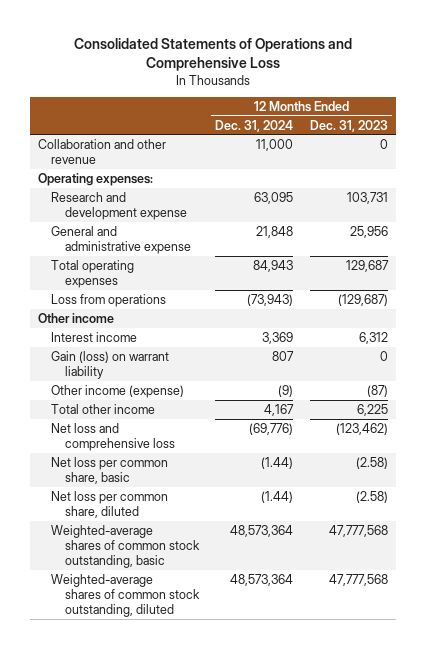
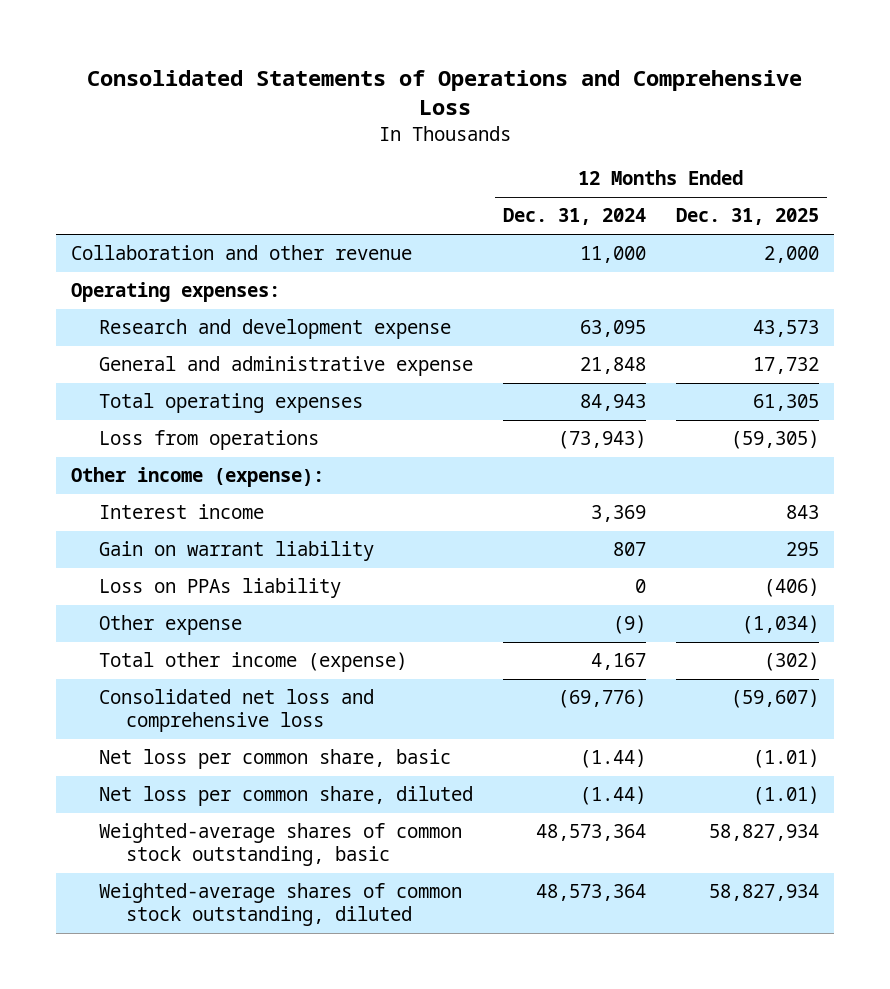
[310,119,389,132] Dec. 31, 2023 -> none
none -> [676,208,820,226] Dec. 31, 2025
[38,312,115,323] Other income -> [71,467,325,488] Other income (expense):
[51,350,170,380] Gain (loss) on warrant liability -> [98,541,374,562] Gain on warrant liability
none -> [98,578,341,599] Loss on PPAs liability
[51,384,185,398] Other income (expense) -> [98,615,242,636] Other expense
[51,403,156,414] Total other income -> [98,652,407,673] Total other income (expense)
[51,422,175,452] Net loss and comprehensive loss -> [98,689,374,733] Consolidated net loss and comprehensive loss

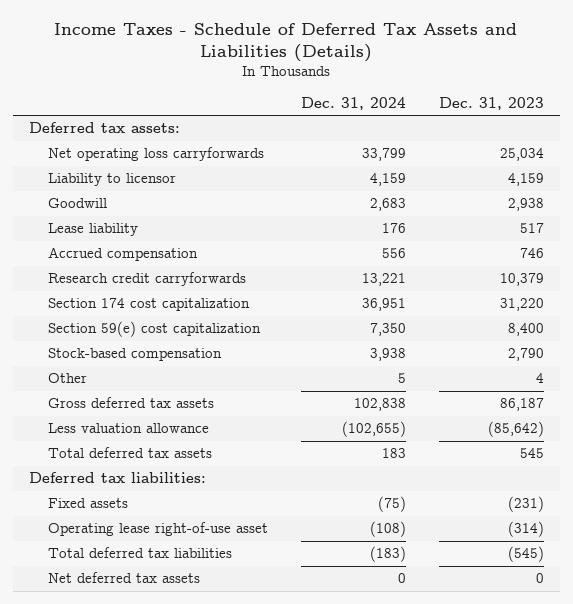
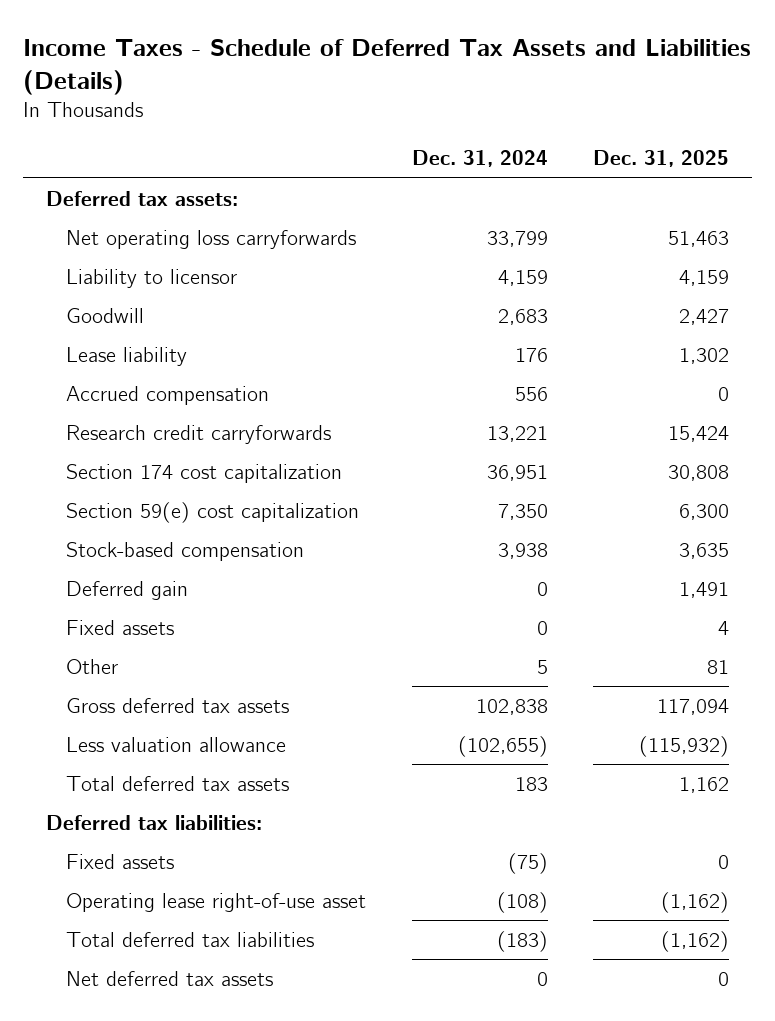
[438,96,544,110] Dec. 31, 2023 -> none
none -> [593,150,730,168] Dec. 31, 2025
none -> [66,580,189,600] Deferred gain
none -> [66,619,175,635] Fixed assets

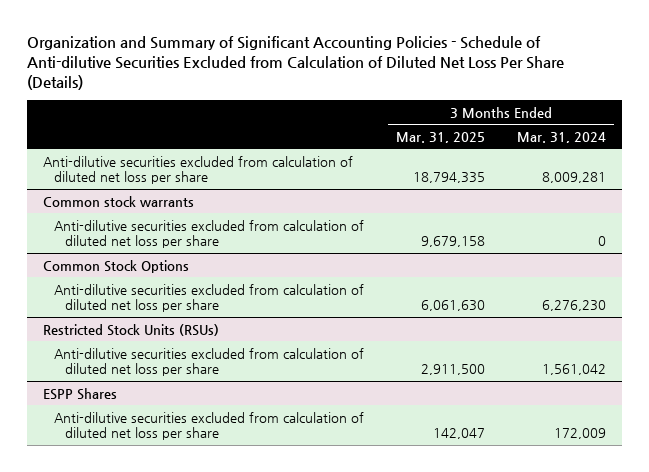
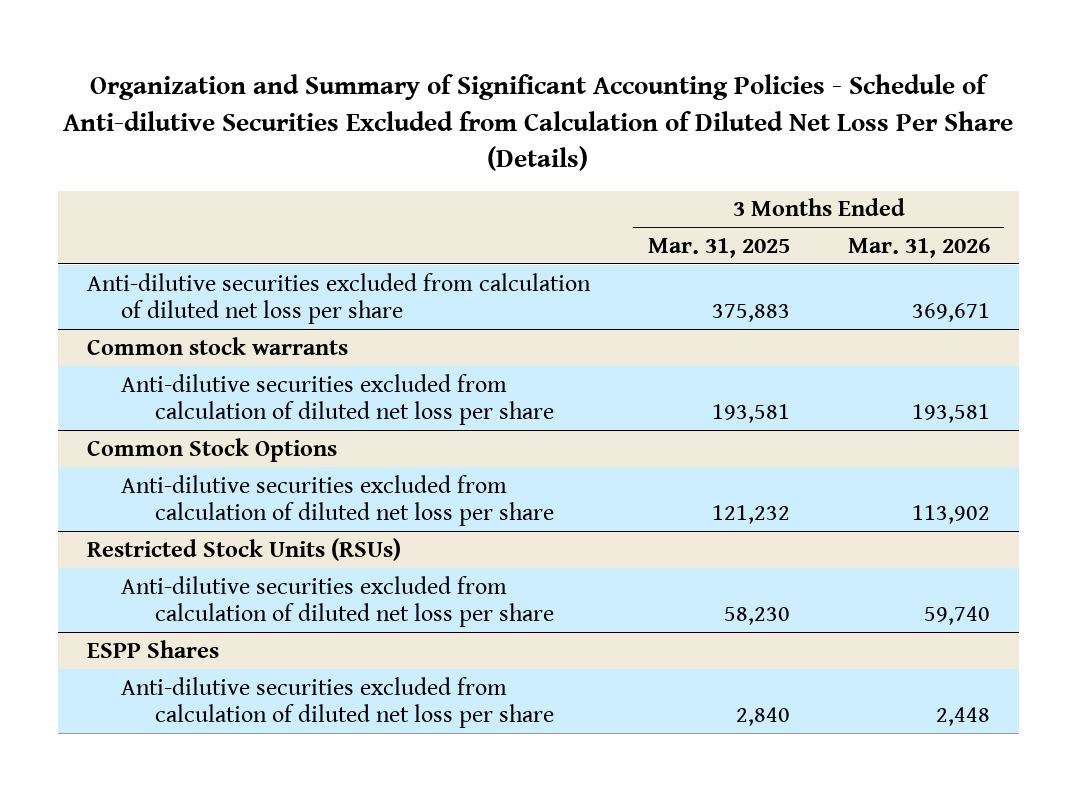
[516,131,606,143] Mar. 31, 2024 -> none
none -> [847,237,990,258] Mar. 31, 2026
[412,172,485,184] 18,794,335 -> [711,303,790,322] 375,883
[420,236,485,248] 9,679,158 -> [711,403,790,423] 193,581
[420,300,485,312] 6,061,630 -> [711,504,790,524] 121,232
[420,364,485,376] 2,911,500 -> [723,606,790,625] 58,230
[432,428,485,440] 142,047 -> [735,706,790,726] 2,840

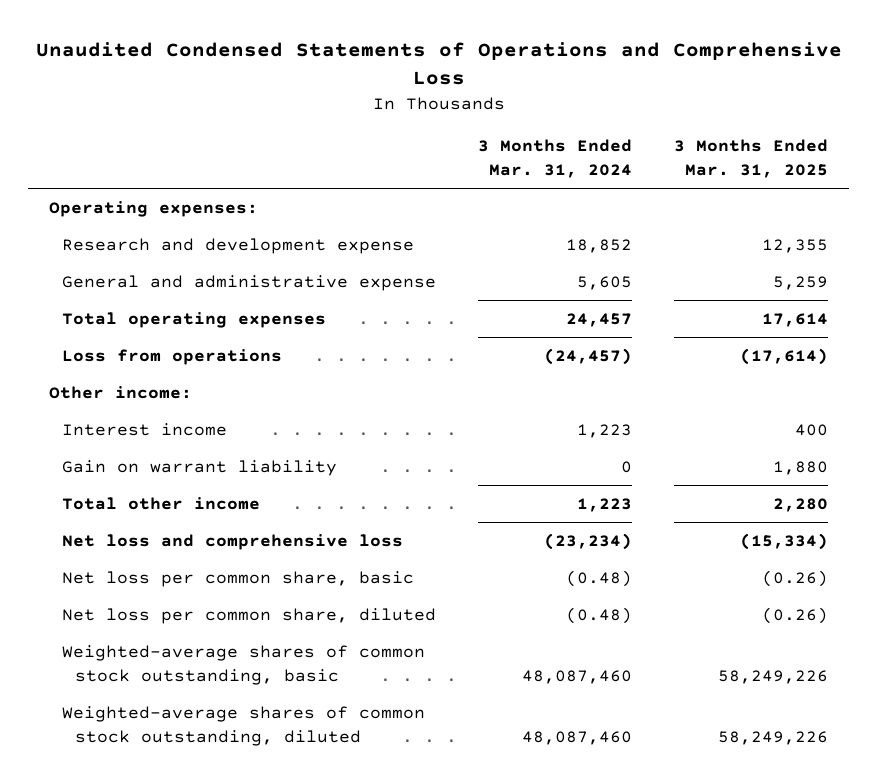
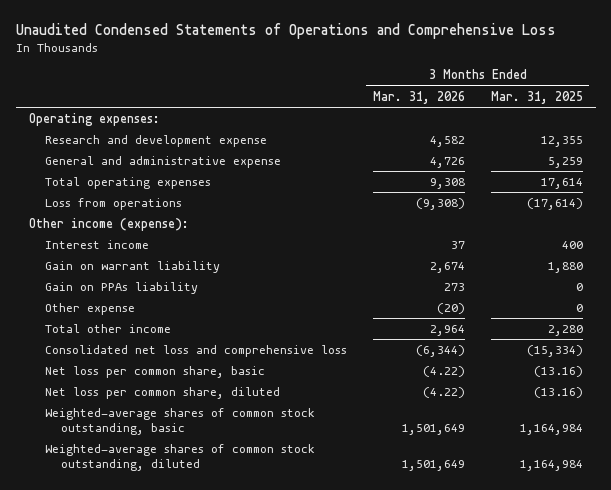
[478,139,633,178] 3 Months Ended Mar. 31, 2024 -> none
none -> [372,90,465,104] Mar. 31, 2026
[49,386,193,400] Other income: -> [28,217,189,231] Other income (expense):
none -> [45,281,199,294] Gain on PPAs liability
none -> [45,302,136,315] Other expense
[61,534,403,551] Net loss and comprehensive loss -> [45,344,348,357] Consolidated net loss and comprehensive loss
[762,570,829,588] (0.26) -> [533,365,583,377] (13.16)
[762,607,829,625] (0.26) -> [533,386,583,398] (13.16)
[718,669,829,684] 58,249,226 -> [519,423,583,435] 1,164,984
[718,730,829,745] 58,249,226 -> [519,459,583,471] 1,164,984

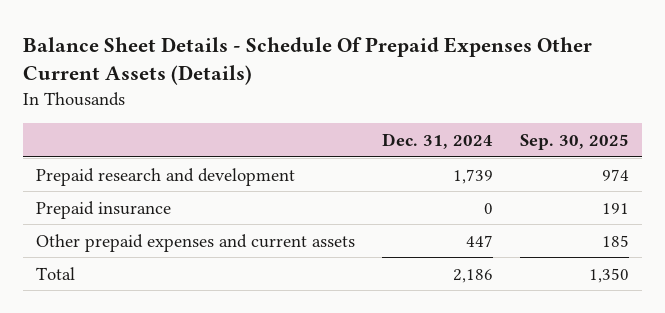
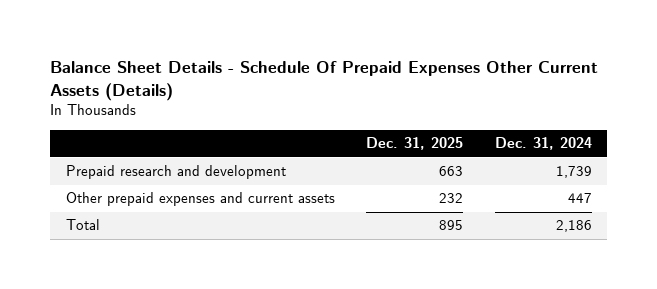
[519,133,629,150] Sep. 30, 2025 -> none
none -> [366,137,464,151] Dec. 31, 2025
[36,200,172,219] Prepaid insurance -> none

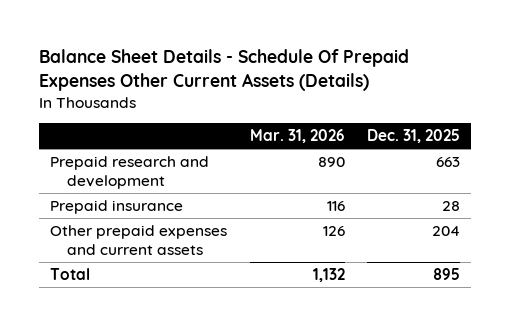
[494,137,592,151] Dec. 31, 2024 -> none
none -> [249,129,345,144] Mar. 31, 2026
none -> [50,199,184,214] Prepaid insurance
[439,193,464,204] 232 -> [431,225,460,236] 204

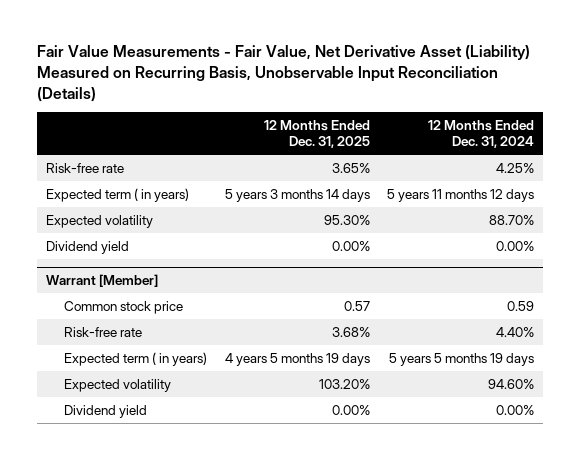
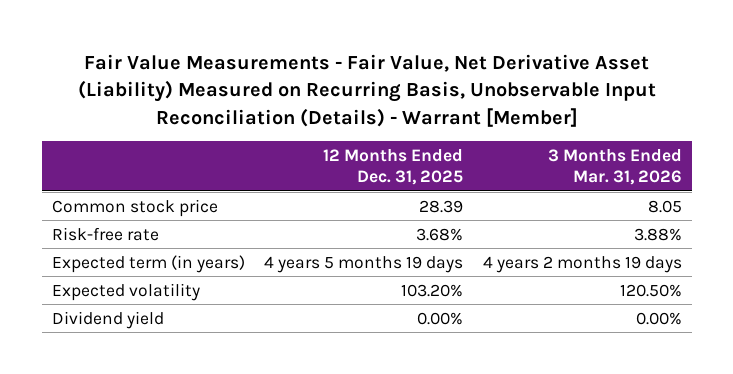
[36,45,530,102] Fair Value Measurements - Fair Value, Net Derivative Asset (Liability) Measured on Recurring Basis, Unobservable Input Reconciliation (Details) -> [77,54,656,127] Fair Value Measurements - Fair Value, Net Derivative Asset (Liability) Measured on Recurring Basis, Unobservable Input Reconciliation (Details) - Warrant [Member]
[428,119,535,149] 12 Months Ended Dec. 31, 2024 -> none
none -> [547,149,682,186] 3 Months Ended Mar. 31, 2026
[45,162,124,173] Risk-free rate -> none
[45,187,189,202] Expected term ( in years) -> none
[45,214,153,228] Expected volatility -> none
[45,240,129,254] Dividend yield -> none
[45,274,158,288] Warrant [Member] -> none
[343,300,370,311] 0.57 -> [419,199,464,213] 28.39
[63,351,207,366] Expected term ( in years) -> [51,254,245,273] Expected term (in years)

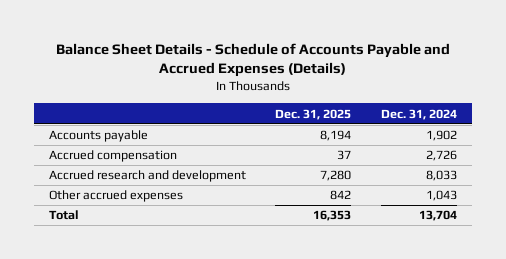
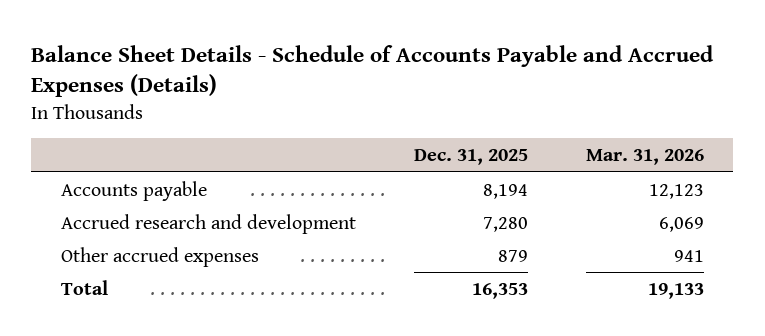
[380,108,457,120] Dec. 31, 2024 -> none
none -> [586,149,705,166] Mar. 31, 2026
[48,150,177,163] Accrued compensation -> none
[330,190,352,201] 842 -> [497,249,528,262] 879

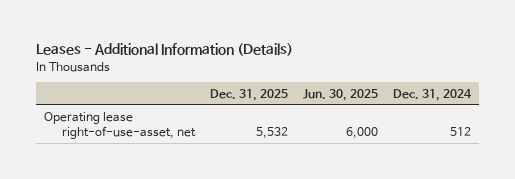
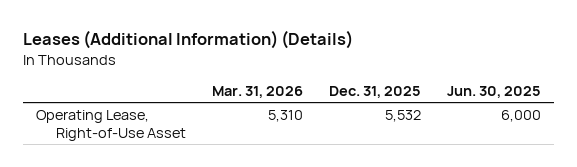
[36,43,294,57] Leases - Additional Information (Details) -> [22,30,353,50] Leases (Additional Information) (Details)
[393,88,473,101] Dec. 31, 2024 -> none
none -> [211,85,303,98] Mar. 31, 2026
[43,112,196,140] Operating lease right-of-use-asset, net -> [35,109,186,141] Operating Lease, Right-of-Use Asset

